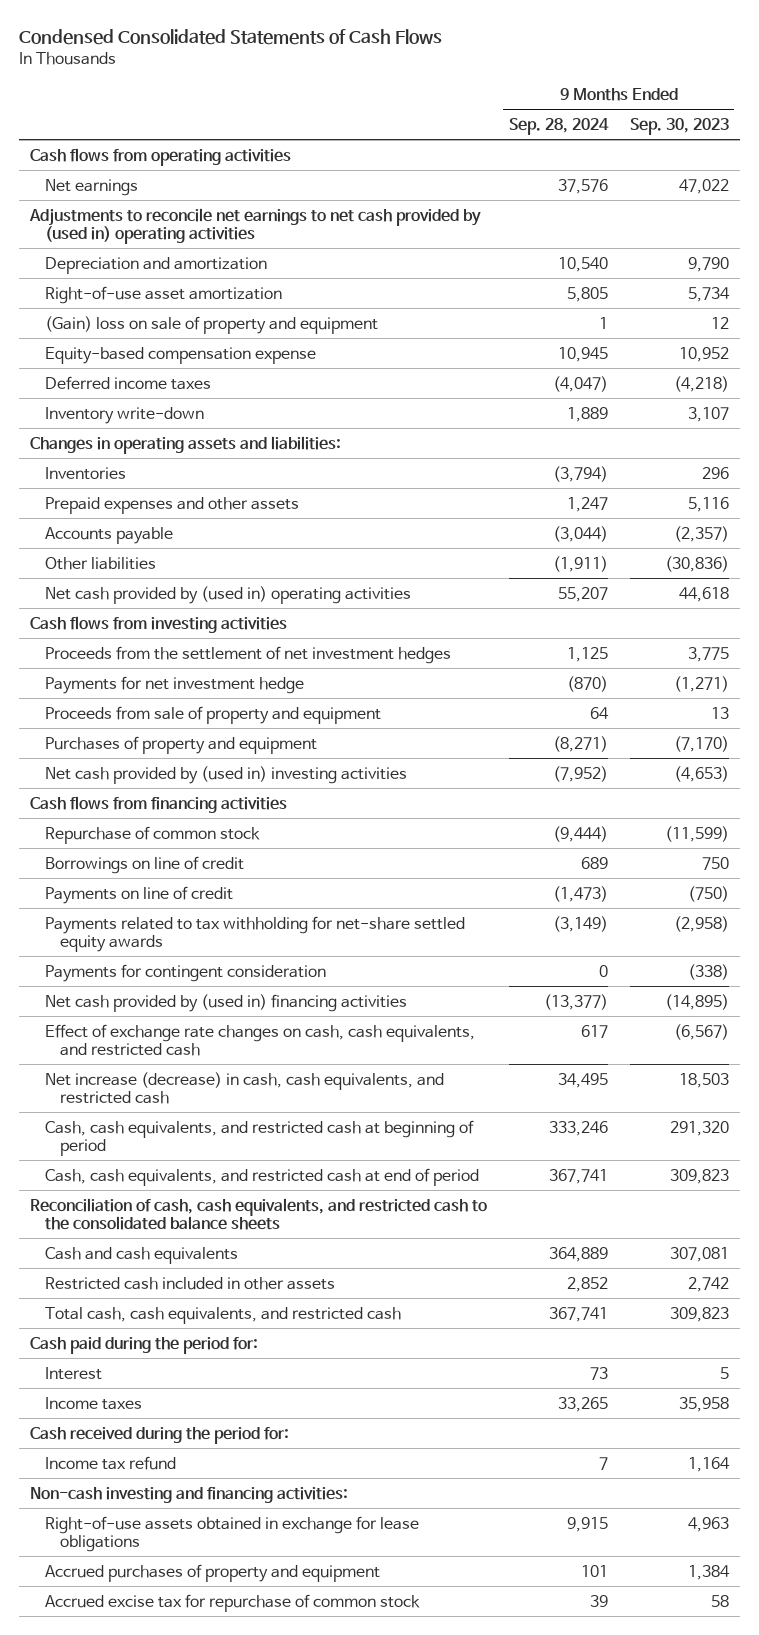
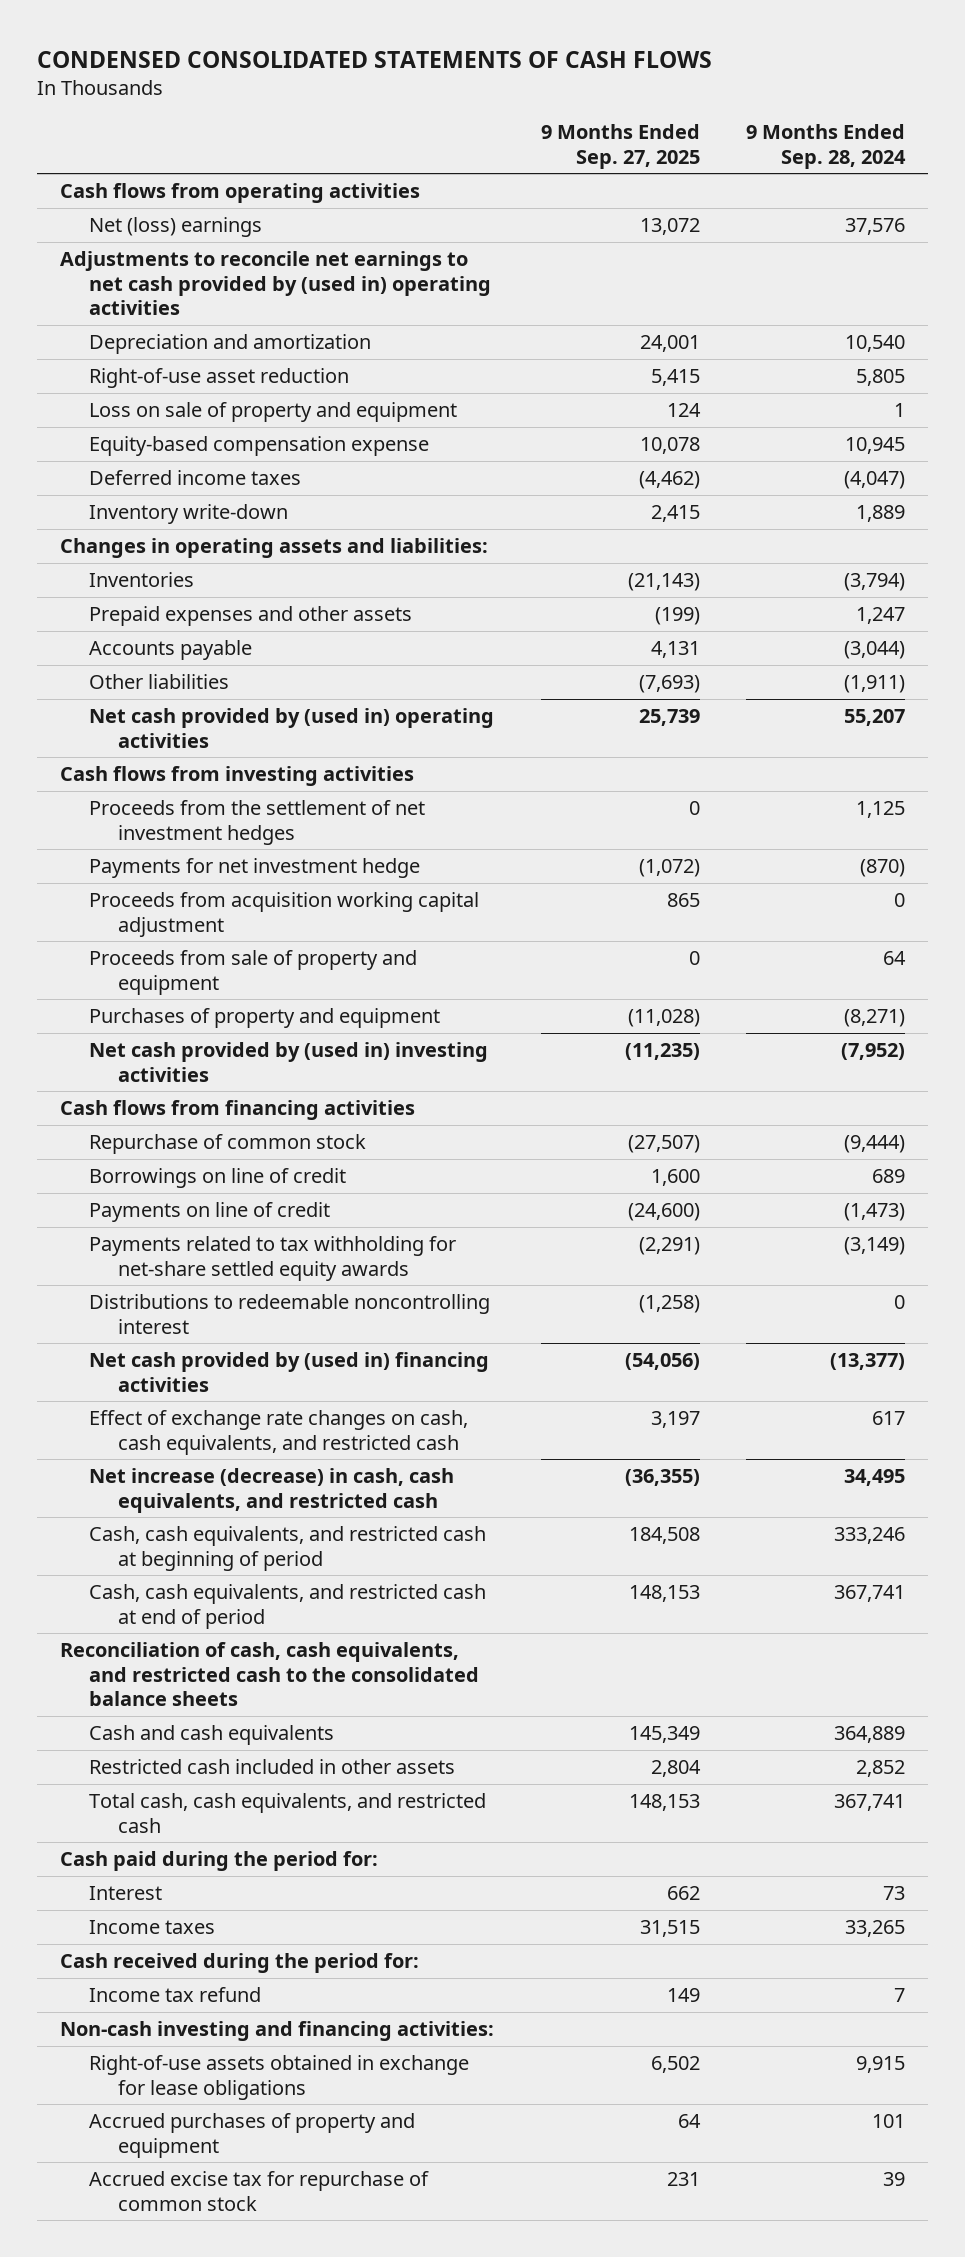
[19,29,443,46] Condensed Consolidated Statements of Cash Flows -> [37,51,713,69] CONDENSED CONSOLIDATED STATEMENTS OF CASH FLOWS
[629,117,729,135] Sep. 30, 2023 -> none
none -> [540,123,700,169] 9 Months Ended Sep. 27, 2025
[44,178,138,196] Net earnings -> [89,217,263,238] Net (loss) earnings
[44,285,282,304] Right-of-use asset amortization -> [89,368,350,389] Right-of-use asset reduction
[44,315,378,334] (Gain) loss on sale of property and equipment -> [89,402,458,423] Loss on sale of property and equipment
none -> [89,892,480,937] Proceeds from acquisition working capital adjustment
[44,963,326,982] Payments for contingent consideration -> none
none -> [89,1294,491,1334] Distributions to redeemable noncontrolling interest

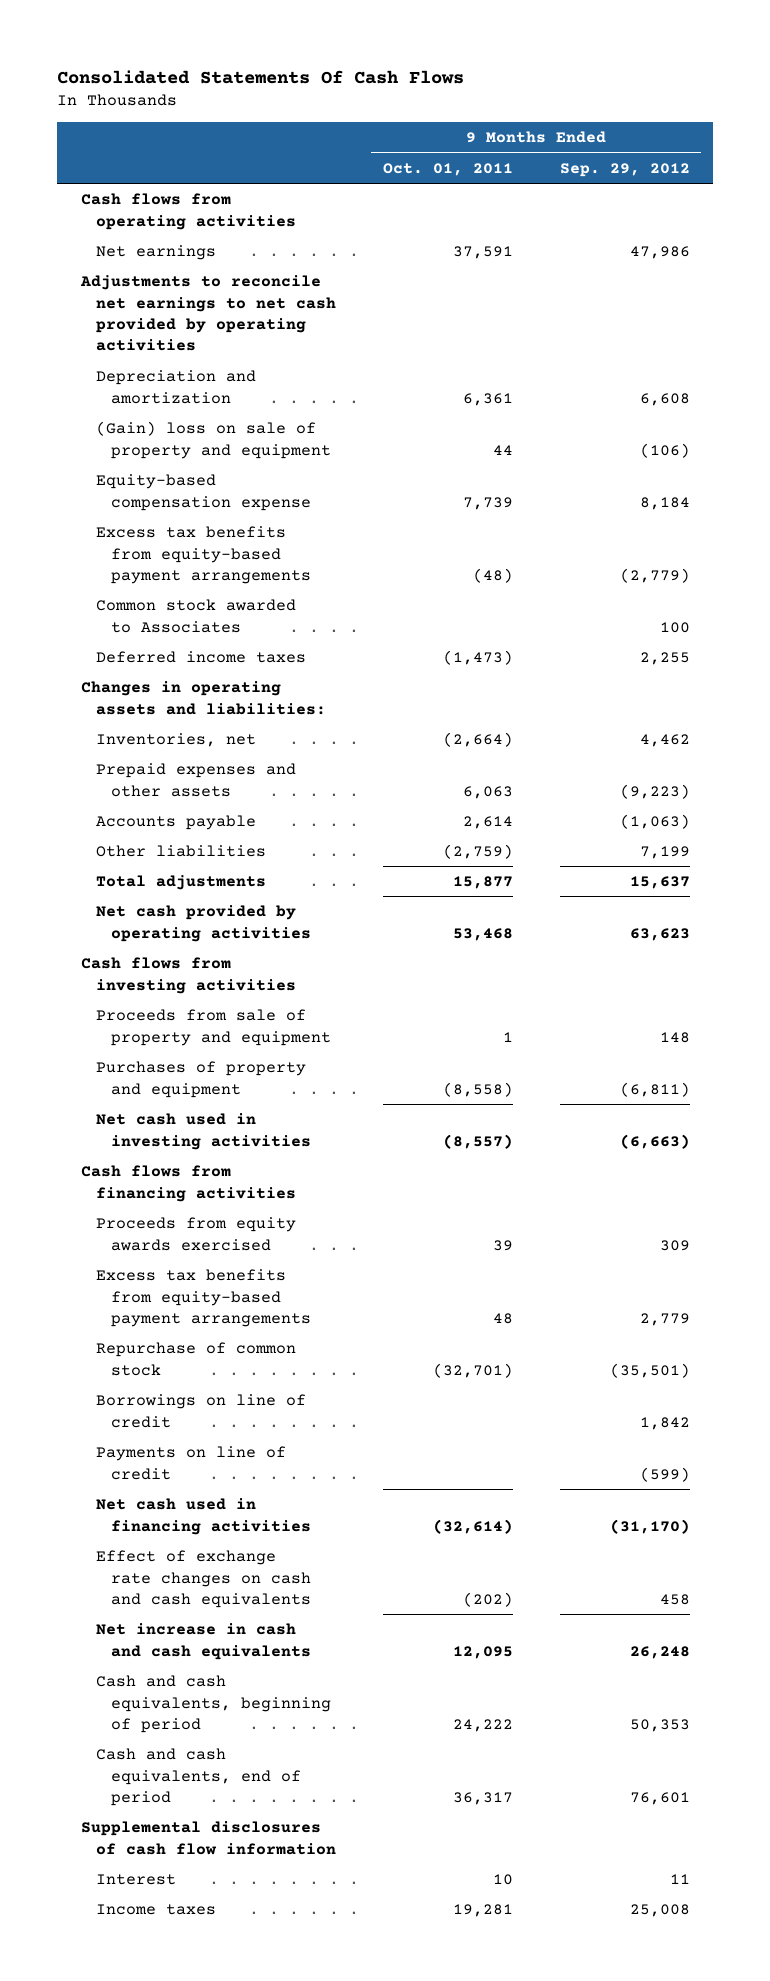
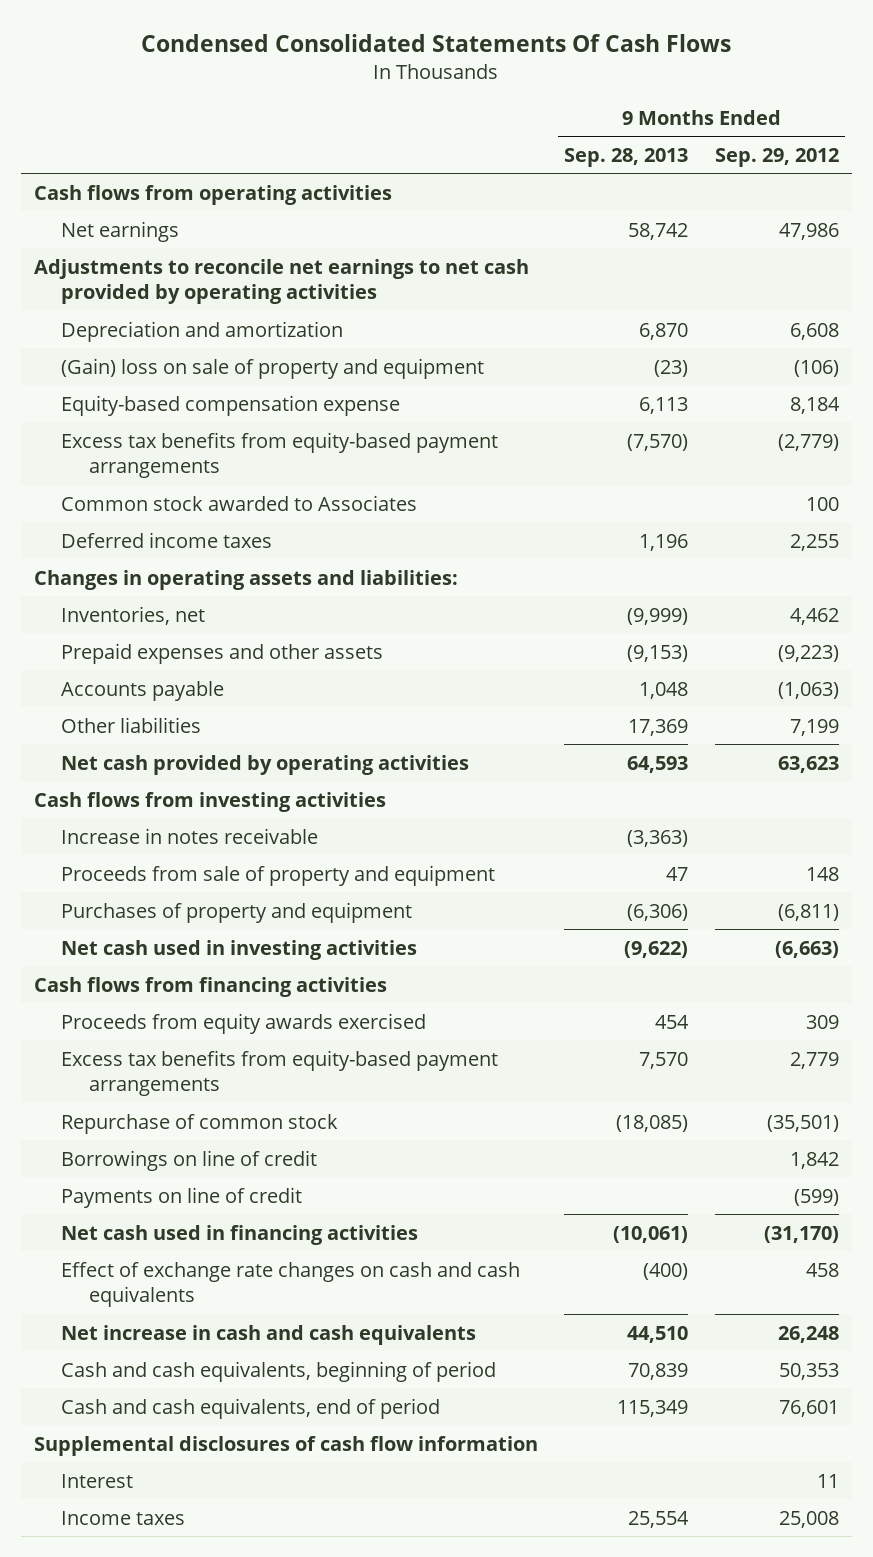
[57,69,465,84] Consolidated Statements Of Cash Flows -> [141,33,732,52] Condensed Consolidated Statements Of Cash Flows
[382,162,513,176] Oct. 01, 2011 -> none
none -> [564,147,689,167] Sep. 28, 2013
[95,875,266,891] Total adjustments -> none
none -> [61,827,319,844] Increase in notes receivable

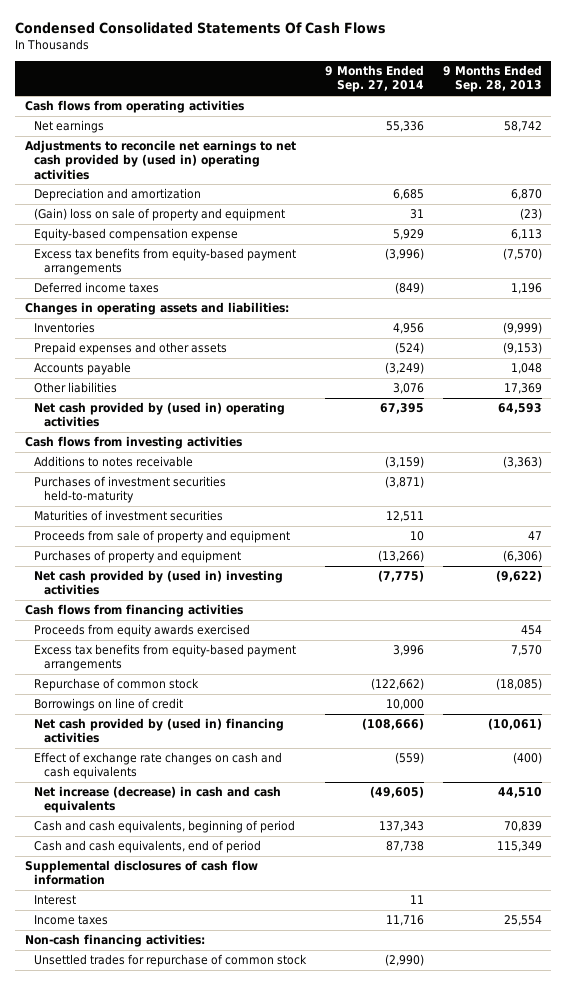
[714,147,839,167] Sep. 29, 2012 -> none
none -> [324,65,424,93] 9 Months Ended Sep. 27, 2014
[33,258,529,305] Adjustments to reconcile net earnings to net cash provided by operating activities -> [24,140,296,180] Adjustments to reconcile net earnings to net cash provided by (used in) operating activities
[61,494,418,511] Common stock awarded to Associates -> none
[61,605,206,625] Inventories, net -> [34,322,96,334] Inventories
[61,754,470,775] Net cash provided by operating activities -> [34,402,286,428] Net cash provided by (used in) operating activities
[61,827,319,844] Increase in notes receivable -> [34,456,194,468] Additions to notes receivable
none -> [34,476,227,504] Purchases of investment securities held-to-maturity
none -> [34,510,224,522] Maturities of investment securities
[61,939,418,960] Net cash used in investing activities -> [34,570,284,596] Net cash provided by (used in) investing activities
[61,1186,303,1208] Payments on line of credit -> none
[61,1224,419,1245] Net cash used in financing activities -> [34,718,285,744] Net cash provided by (used in) financing activities
[61,1324,477,1345] Net increase in cash and cash equivalents -> [34,786,282,814] Net increase (decrease) in cash and cash equivalents
none -> [24,934,205,948] Non-cash financing activities:
none -> [34,954,308,968] Unsettled trades for repurchase of common stock

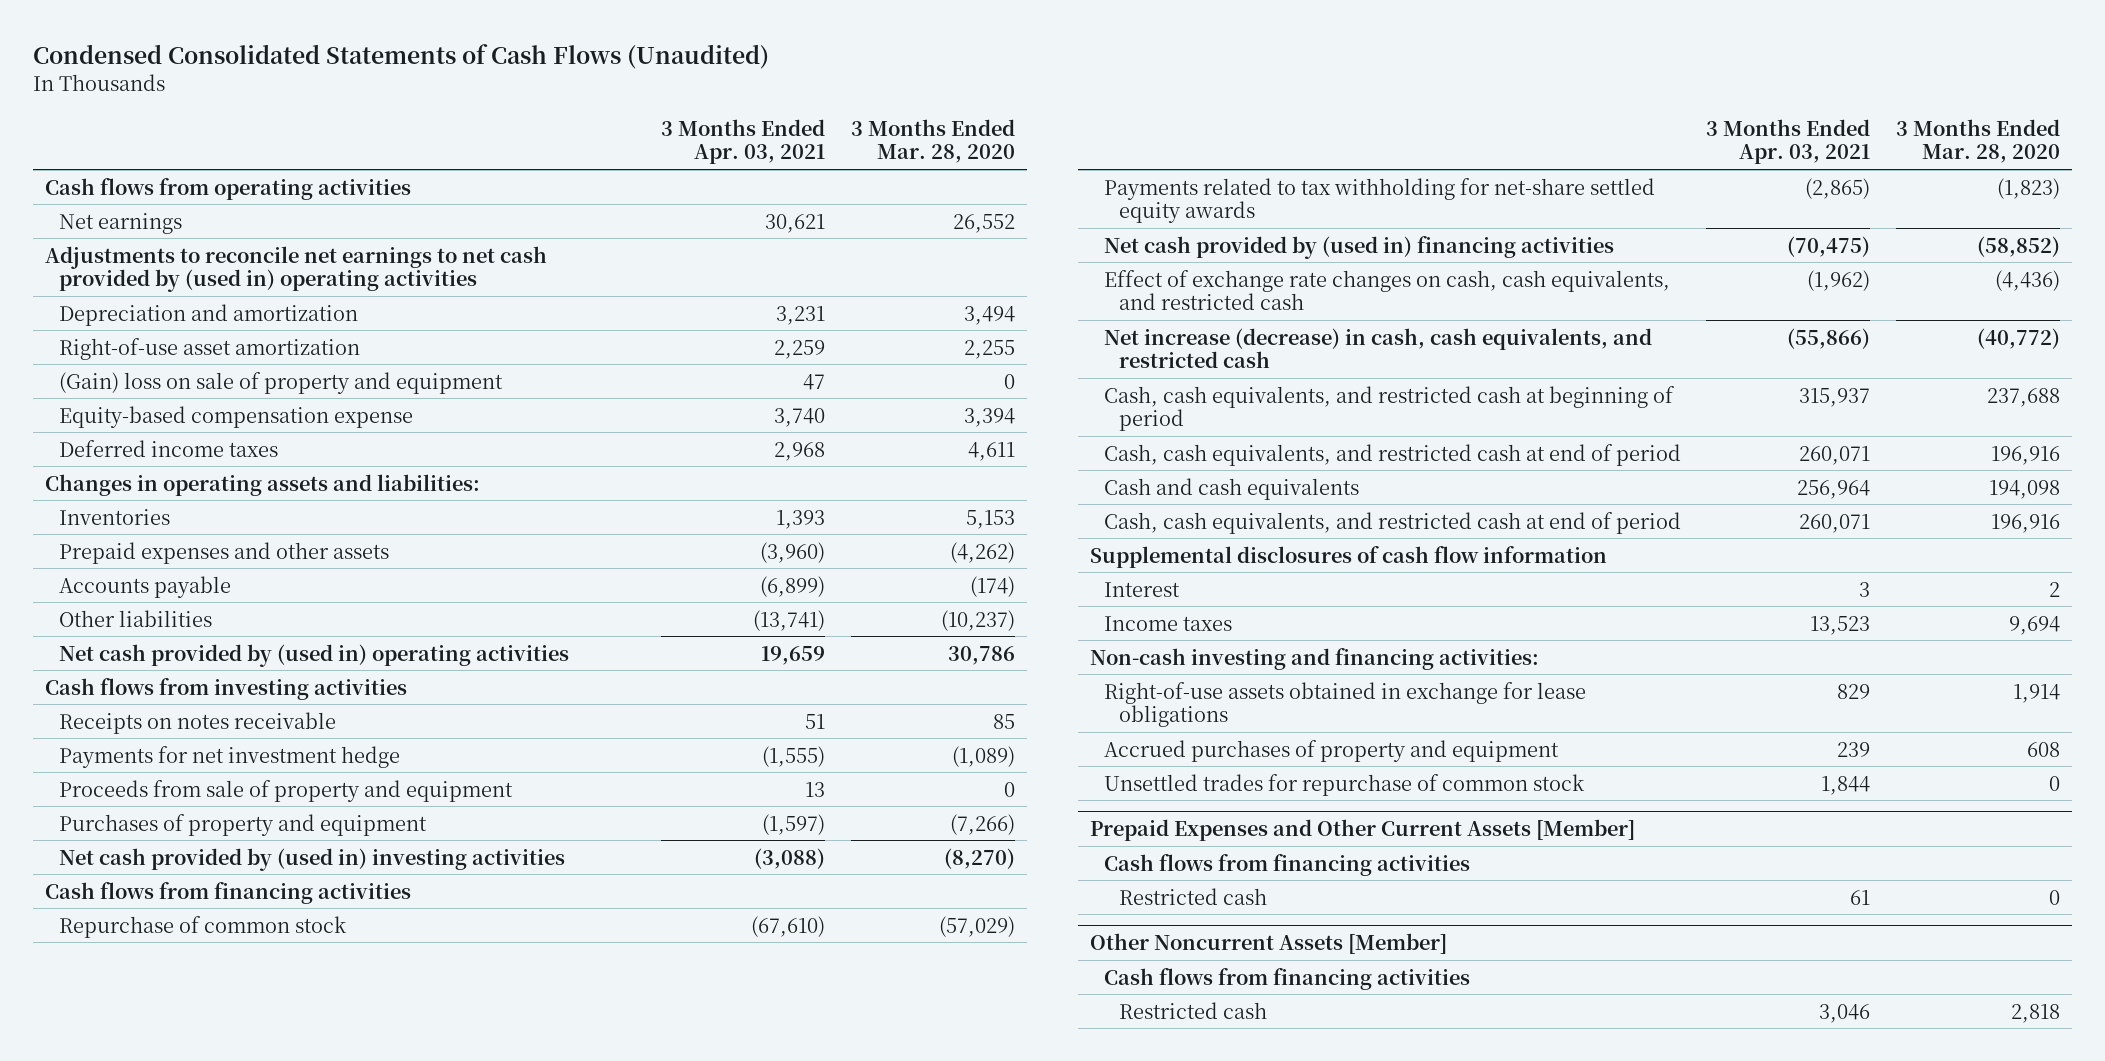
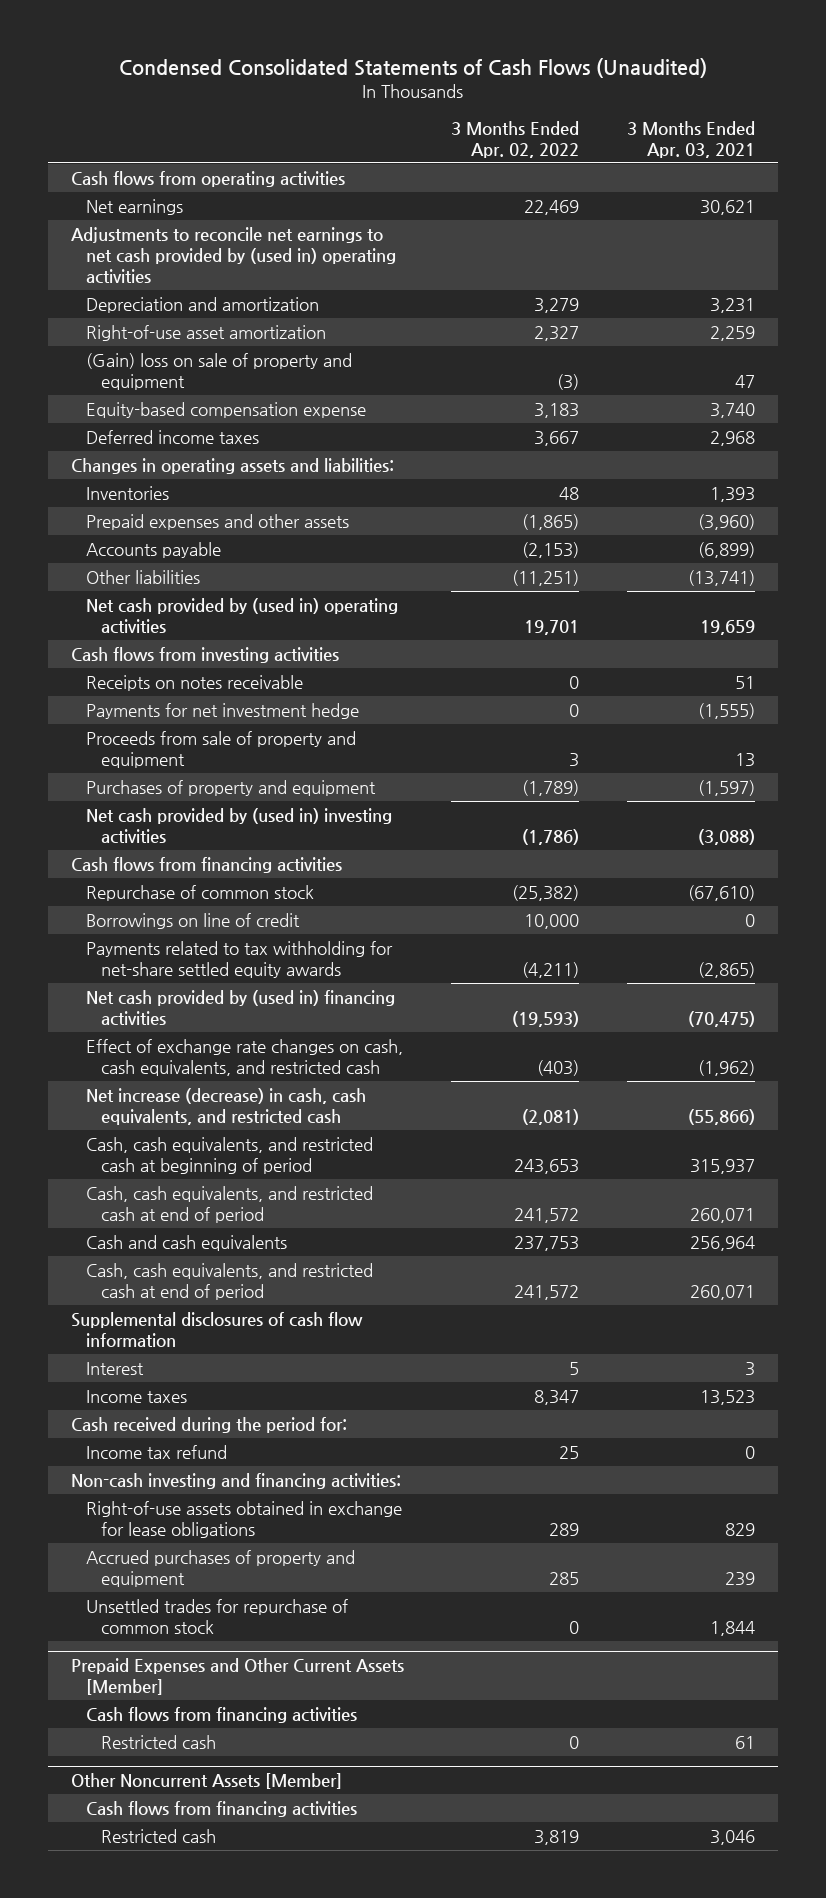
[850,118,1015,164] 3 Months Ended Mar. 28, 2020 -> none
none -> [451,120,580,158] 3 Months Ended Apr. 02, 2022
none -> [85,912,300,929] Borrowings on line of credit
none -> [71,1416,348,1433] Cash received during the period for:
none -> [85,1444,227,1459] Income tax refund

